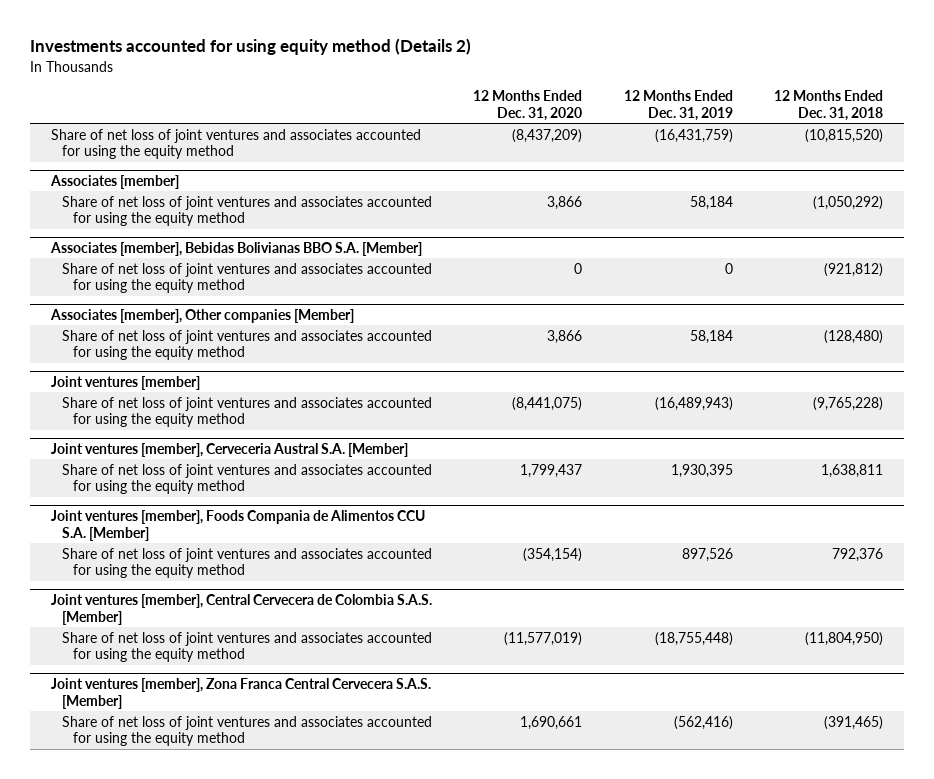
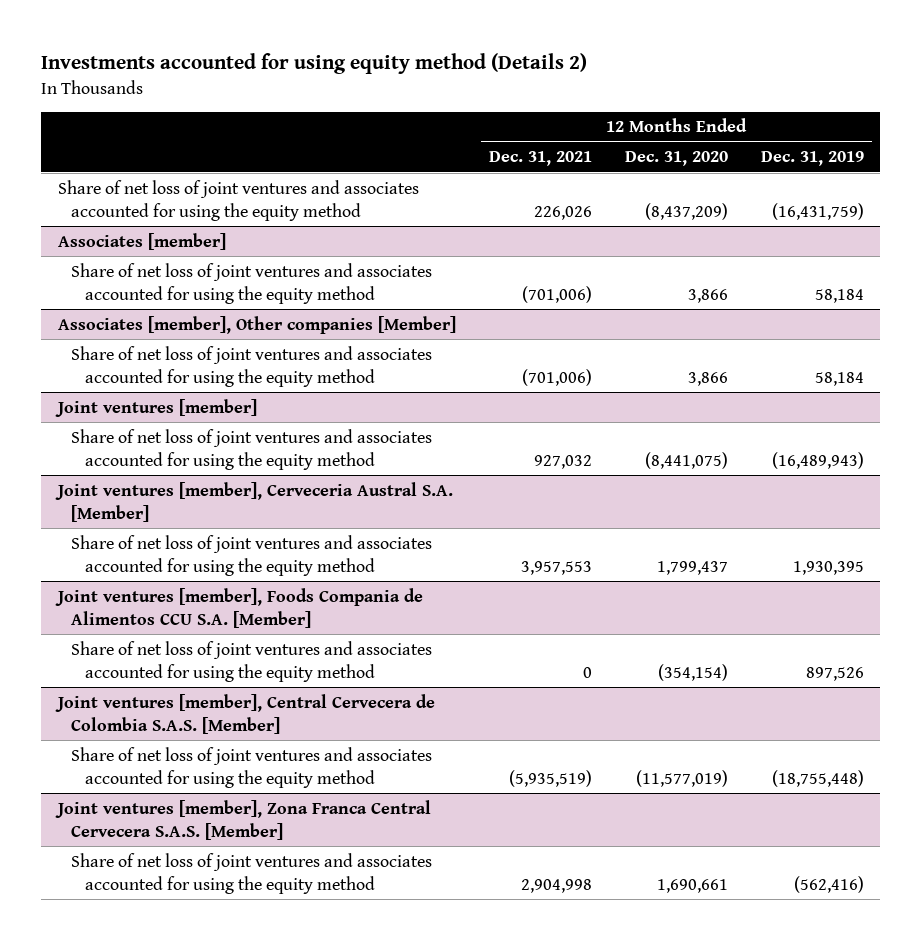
[773,90,883,122] 12 Months Ended Dec. 31, 2018 -> none
none -> [488,151,592,167] Dec. 31, 2021
[49,241,422,256] Associates [member], Bebidas Bolivianas BBO S.A. [Member] -> none
[61,262,432,294] Share of net loss of joint ventures and associates accounted for using the equity method -> none

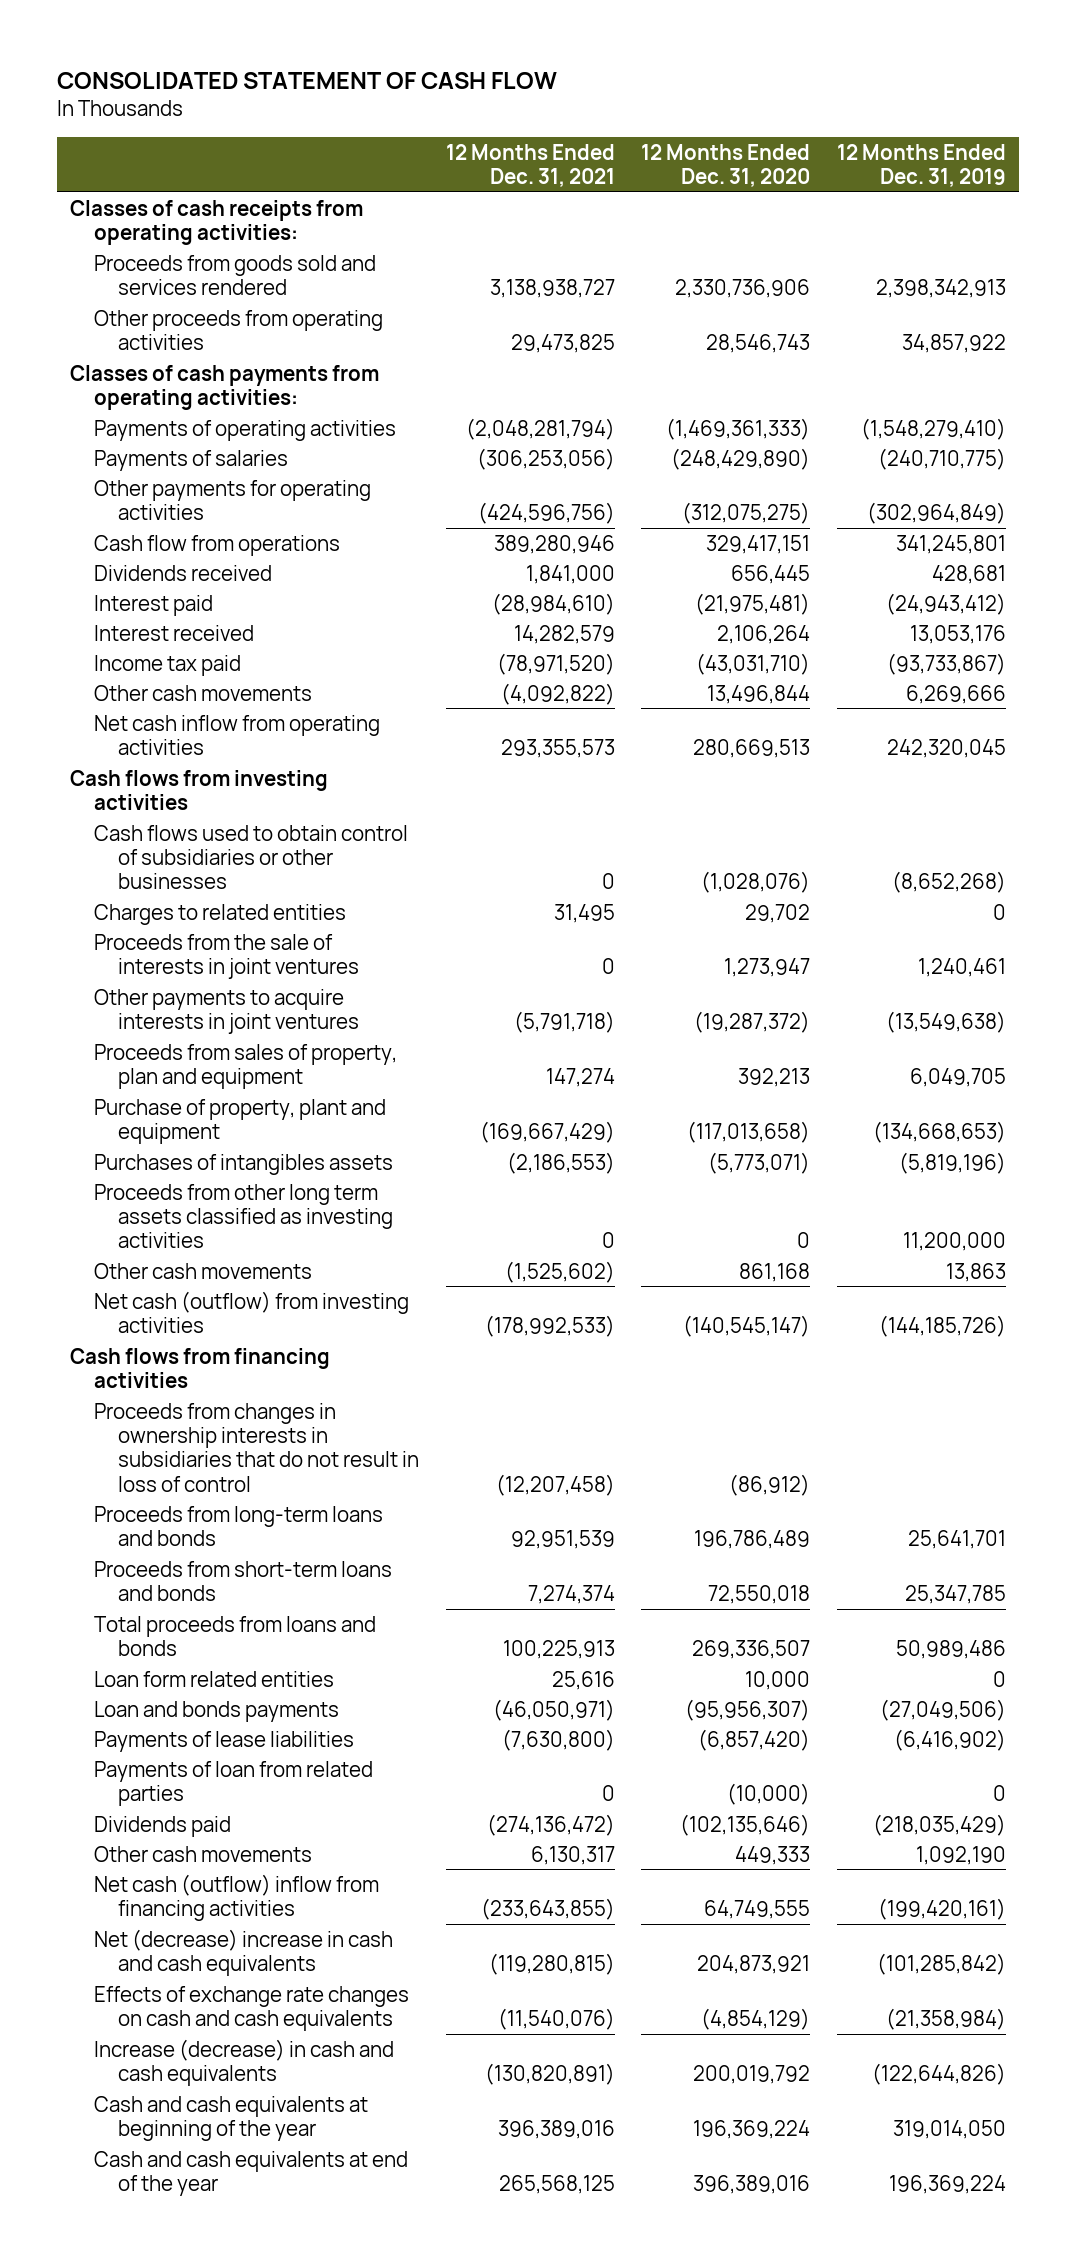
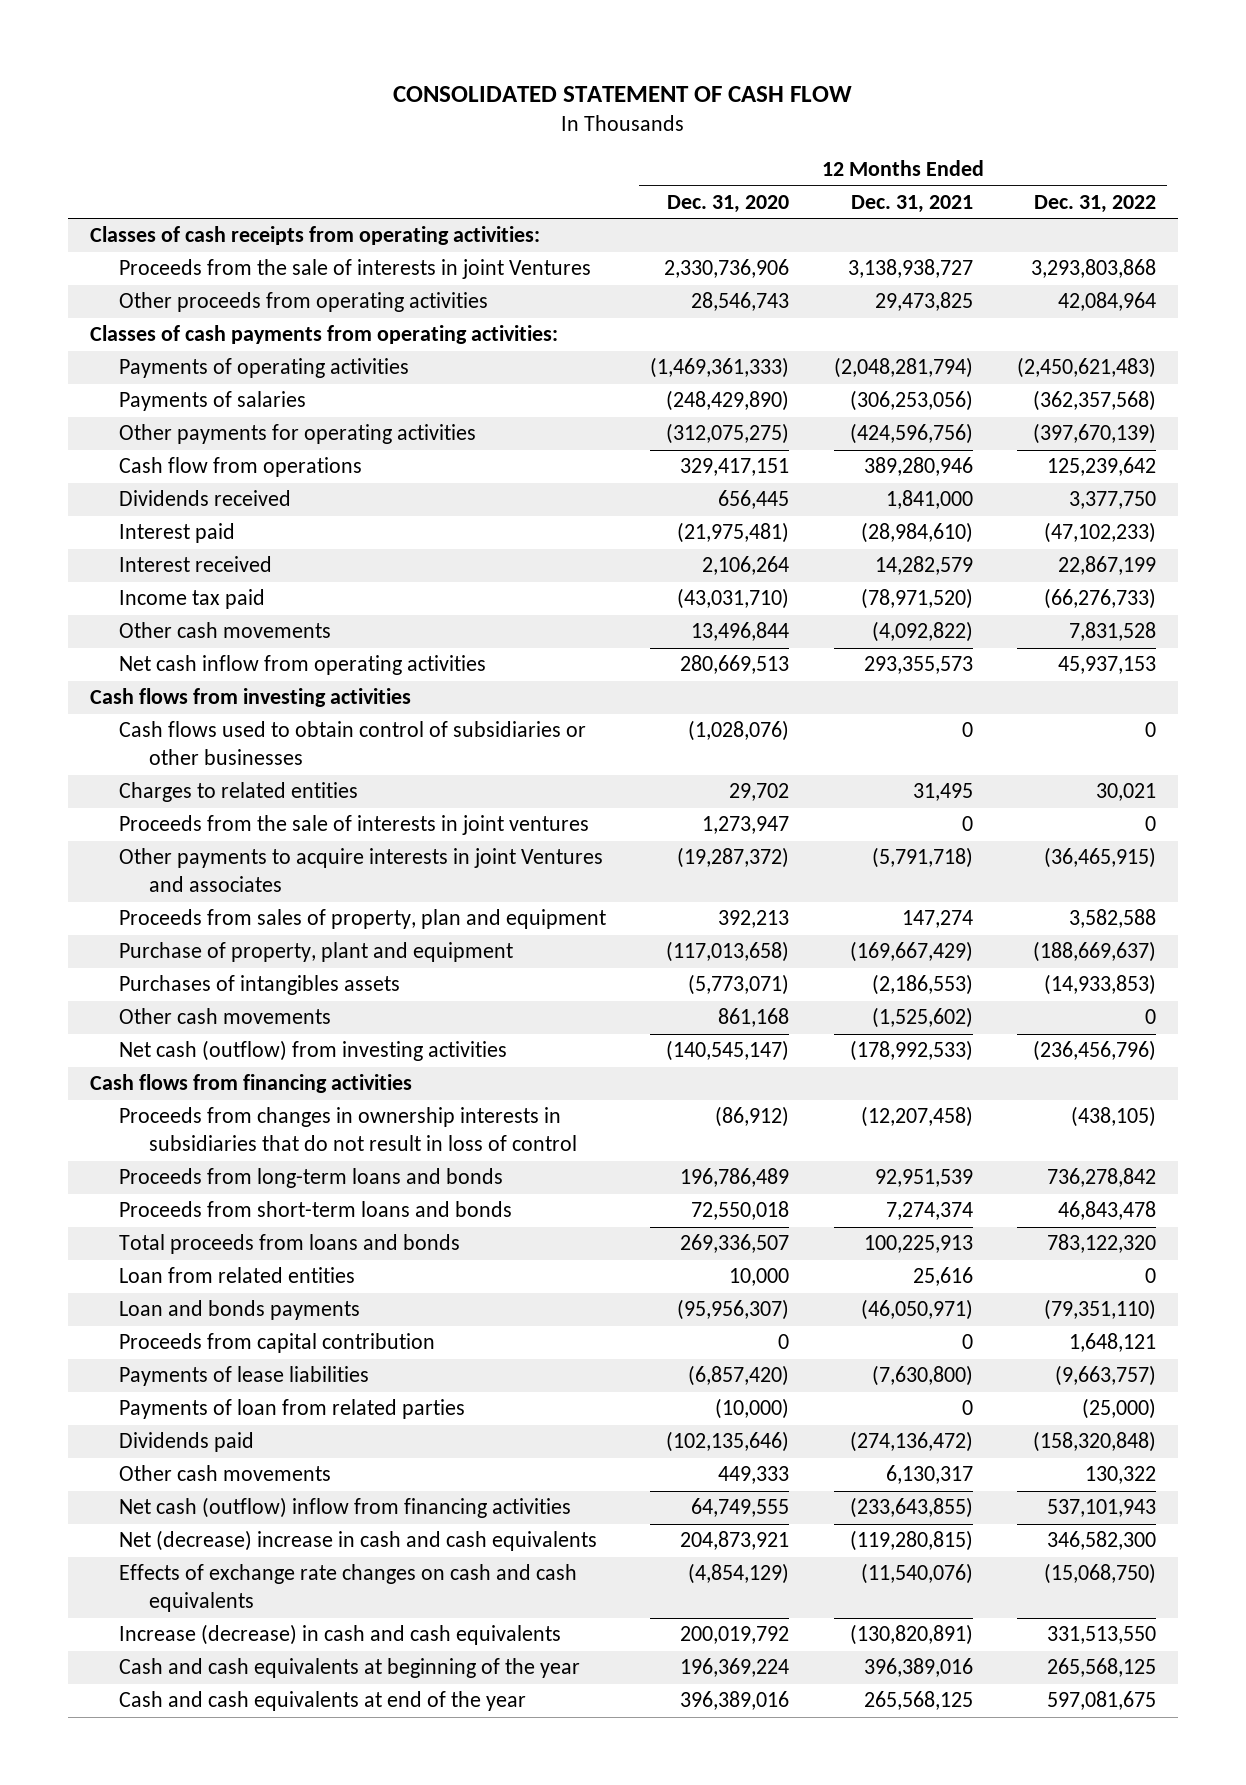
[836,143,1006,187] 12 Months Ended Dec. 31, 2019 -> none
none -> [1033,194,1156,213] Dec. 31, 2022
[94,254,377,295] Proceeds from goods sold and services rendered -> [119,259,592,280] Proceeds from the sale of interests in joint Ventures
[94,988,360,1034] Other payments to acquire interests in joint ventures -> [119,848,604,892] Other payments to acquire interests in joint Ventures and associates
[94,1183,394,1249] Proceeds from other long term assets classified as investing activities -> none
[94,1670,335,1687] Loan form related entities -> [119,1267,356,1284] Loan from related entities
none -> [119,1333,436,1354] Proceeds from capital contribution

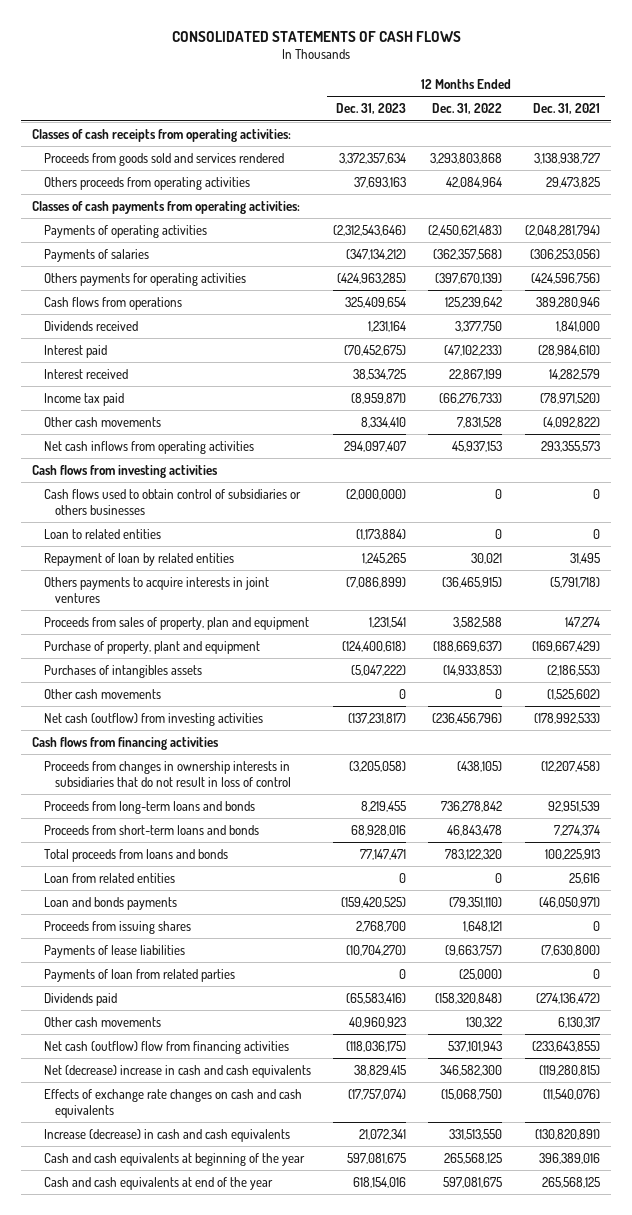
[392,85,852,102] CONSOLIDATED STATEMENT OF CASH FLOW -> [172,30,462,42] CONSOLIDATED STATEMENTS OF CASH FLOWS
[667,194,790,213] Dec. 31, 2020 -> none
none -> [335,103,406,115] Dec. 31, 2023
[119,259,592,280] Proceeds from the sale of interests in joint Ventures -> [43,152,284,166] Proceeds from goods sold and services rendered
[119,292,489,313] Other proceeds from operating activities -> [43,176,250,190] Others proceeds from operating activities
[119,424,477,445] Other payments for operating activities -> [43,272,246,286] Others payments for operating activities
[119,457,363,478] Cash flow from operations -> [43,296,182,310] Cash flows from operations
[119,655,487,676] Net cash inflow from operating activities -> [43,440,254,454] Net cash inflows from operating activities
[119,815,590,836] Proceeds from the sale of interests in joint ventures -> none
[119,721,587,765] Cash flows used to obtain control of subsidiaries or other businesses -> [43,488,301,516] Cash flows used to obtain control of subsidiaries or others businesses
none -> [43,528,161,539] Loan to related entities
[119,782,359,803] Charges to related entities -> [43,552,234,566] Repayment of loan by related entities
[119,848,604,892] Other payments to acquire interests in joint Ventures and associates -> [43,576,269,604] Others payments to acquire interests in joint ventures
[119,1333,436,1354] Proceeds from capital contribution -> [43,920,191,934] Proceeds from issuing shares
[119,1497,572,1519] Net cash (outflow) inflow from financing activities -> [43,1040,289,1054] Net cash (outflow) flow from financing activities

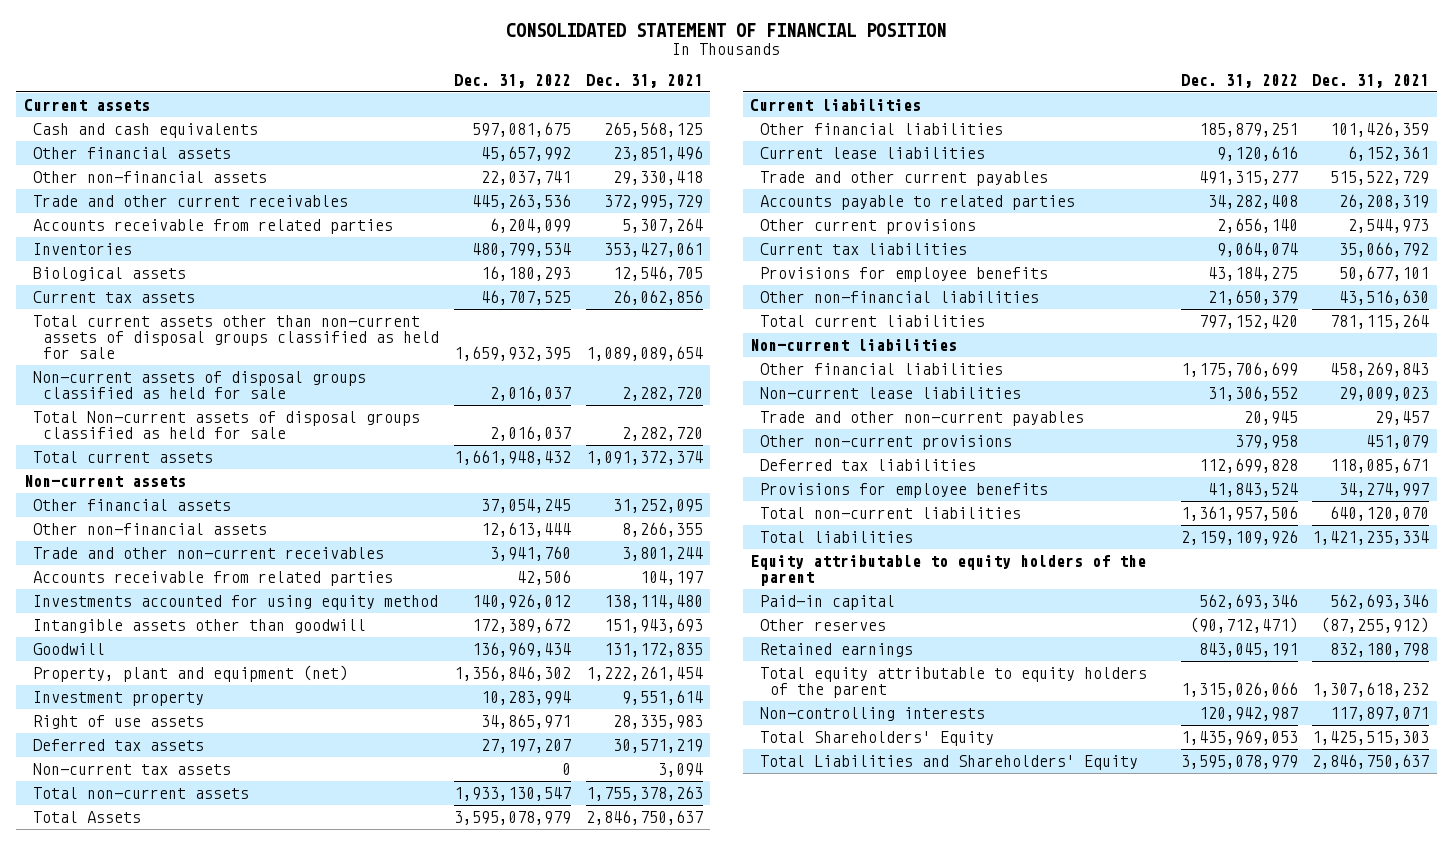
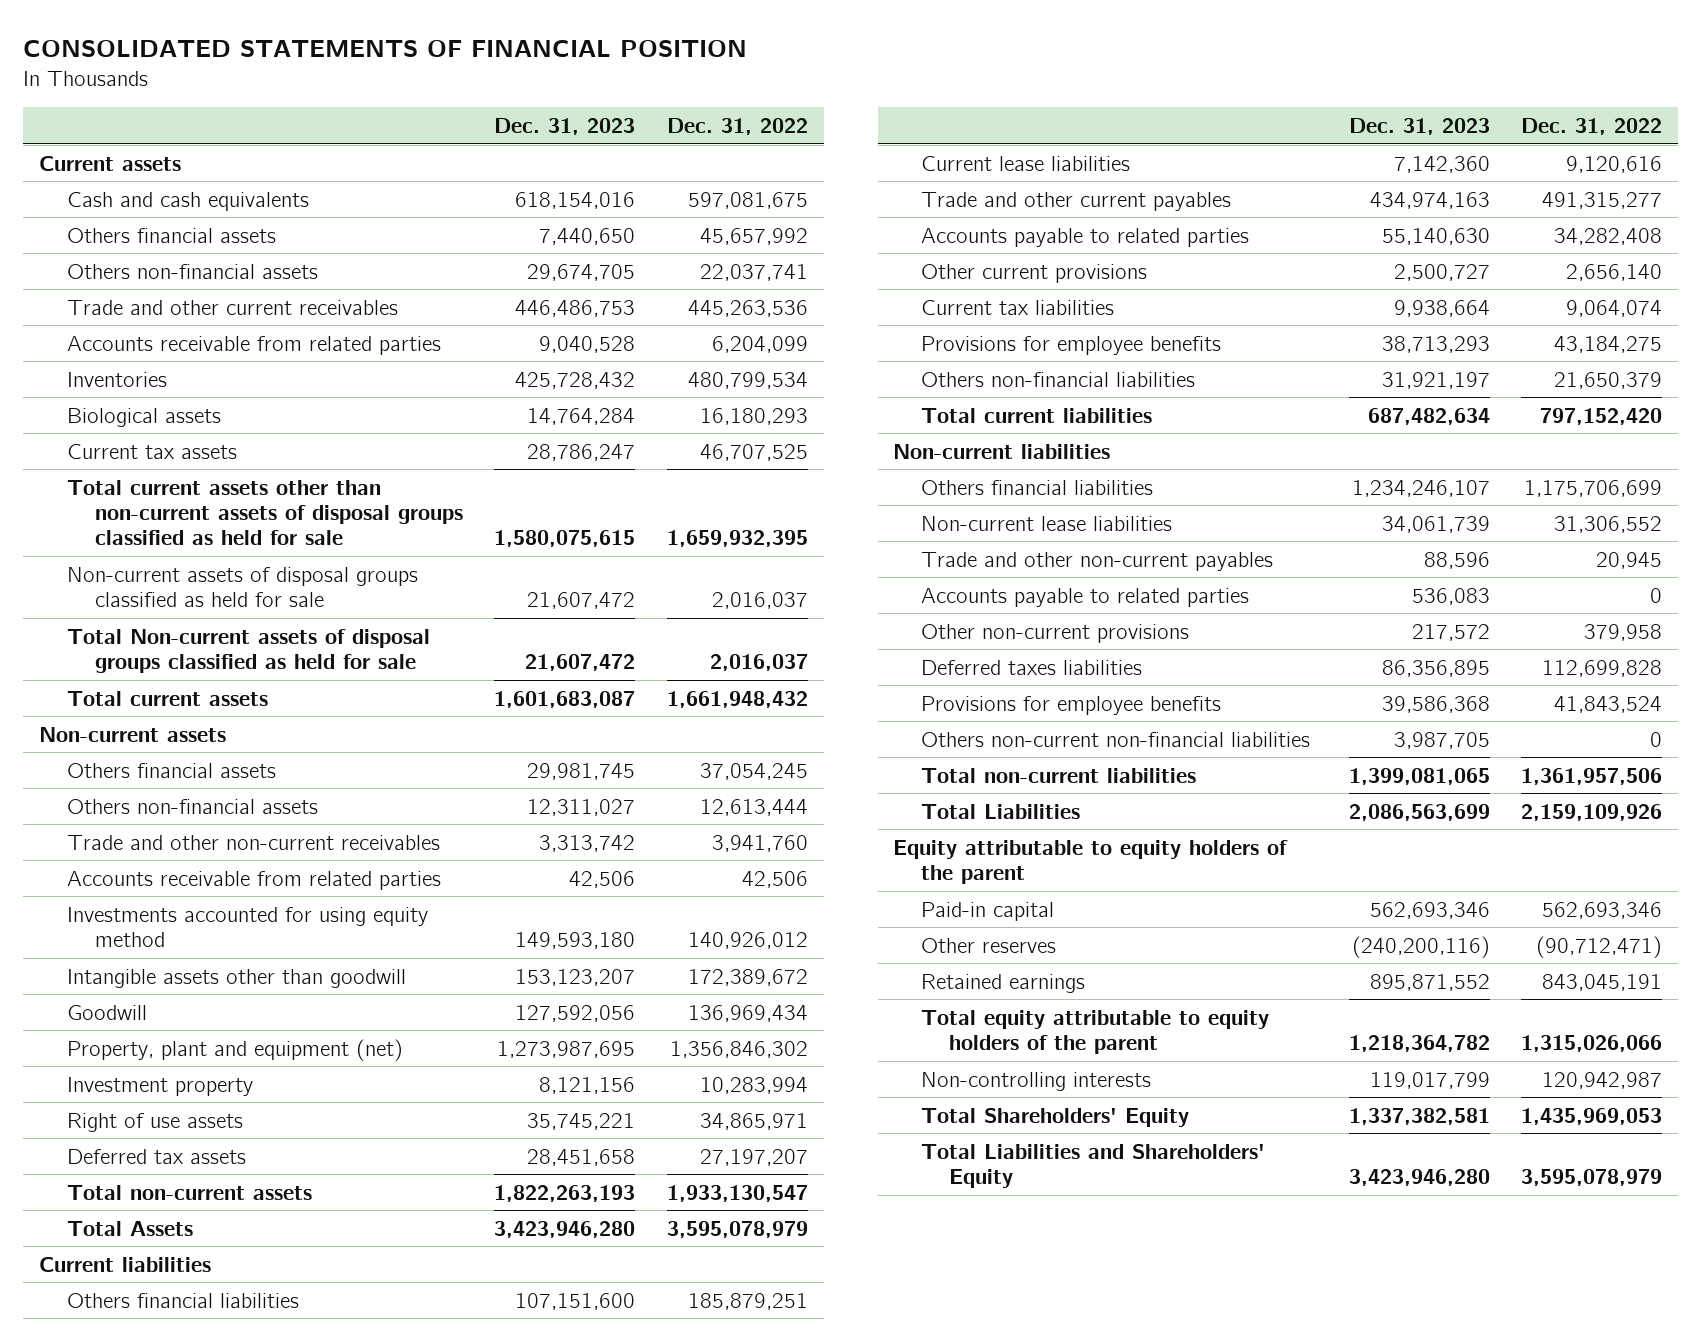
[506,22,947,37] CONSOLIDATED STATEMENT OF FINANCIAL POSITION -> [23,39,748,57] CONSOLIDATED STATEMENTS OF FINANCIAL POSITION
[585,73,703,88] Dec. 31, 2021 -> none
none -> [494,117,636,135] Dec. 31, 2023
[33,147,232,160] Other financial assets -> [66,227,276,243] Others financial assets
[33,171,268,184] Other non-financial assets -> [66,263,318,279] Others non-financial assets
[33,499,232,512] Other financial assets -> [66,762,276,778] Others financial assets
[33,523,268,536] Other non-financial assets -> [66,798,318,814] Others non-financial assets
[33,763,232,776] Non-current tax assets -> none
[760,123,1004,136] Other financial liabilities -> [66,1292,299,1308] Others financial liabilities
[760,291,1040,304] Other non-financial liabilities -> [921,371,1196,387] Others non-financial liabilities
[760,363,1004,376] Other financial liabilities -> [921,479,1154,495] Others financial liabilities
none -> [921,587,1250,607] Accounts payable to related parties
[760,459,977,472] Deferred tax liabilities -> [921,659,1143,675] Deferred taxes liabilities
none -> [921,731,1311,747] Others non-current non-financial liabilities
[760,531,914,544] Total liabilities -> [921,803,1081,819] Total Liabilities

